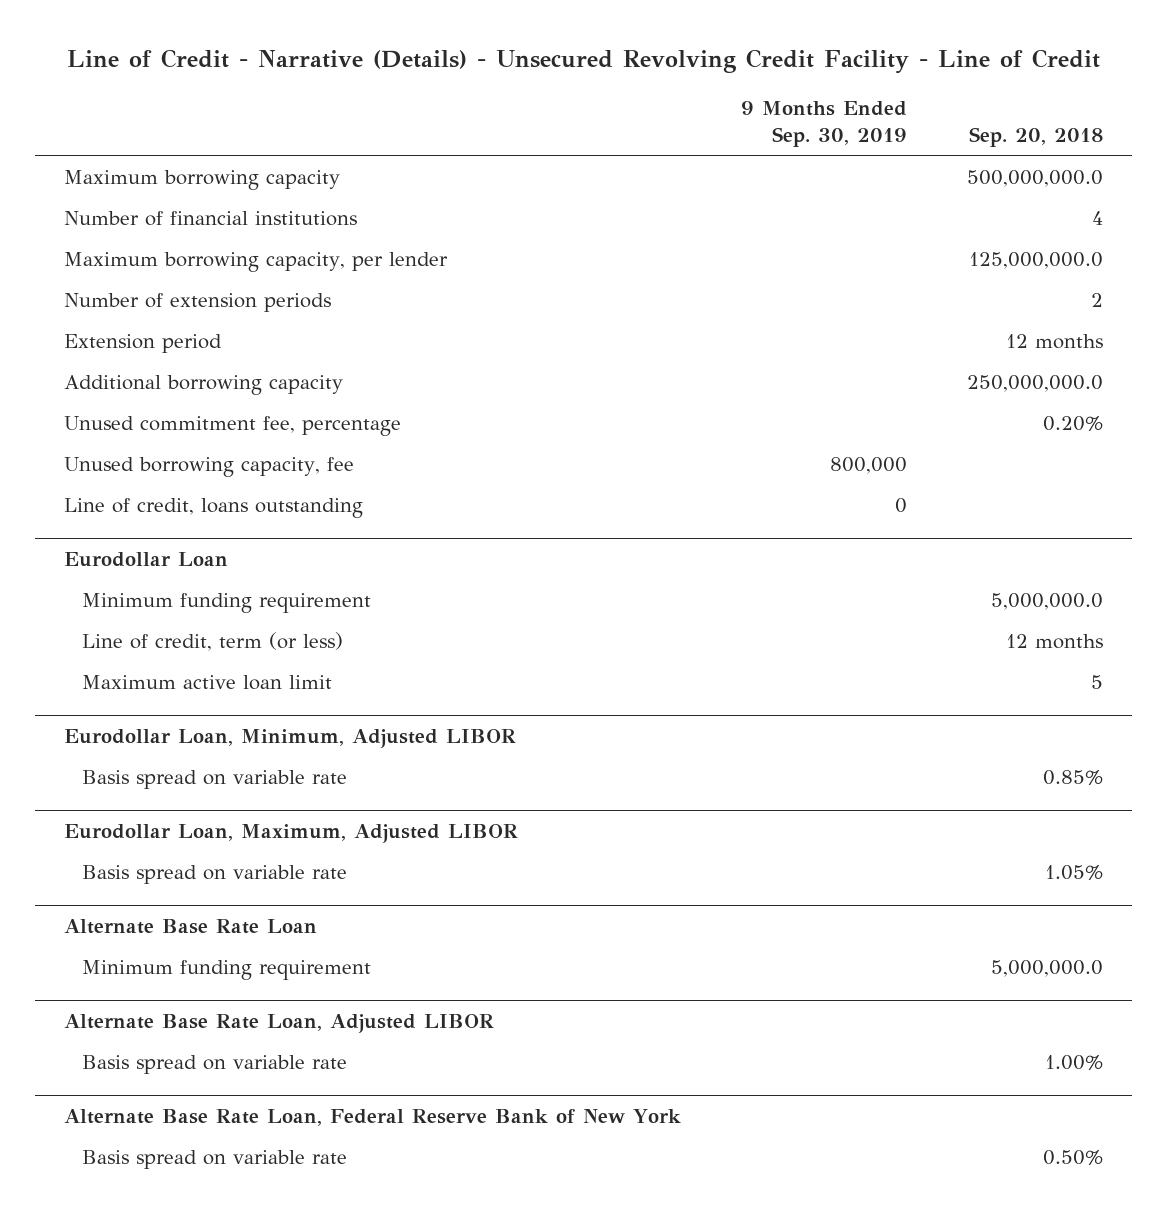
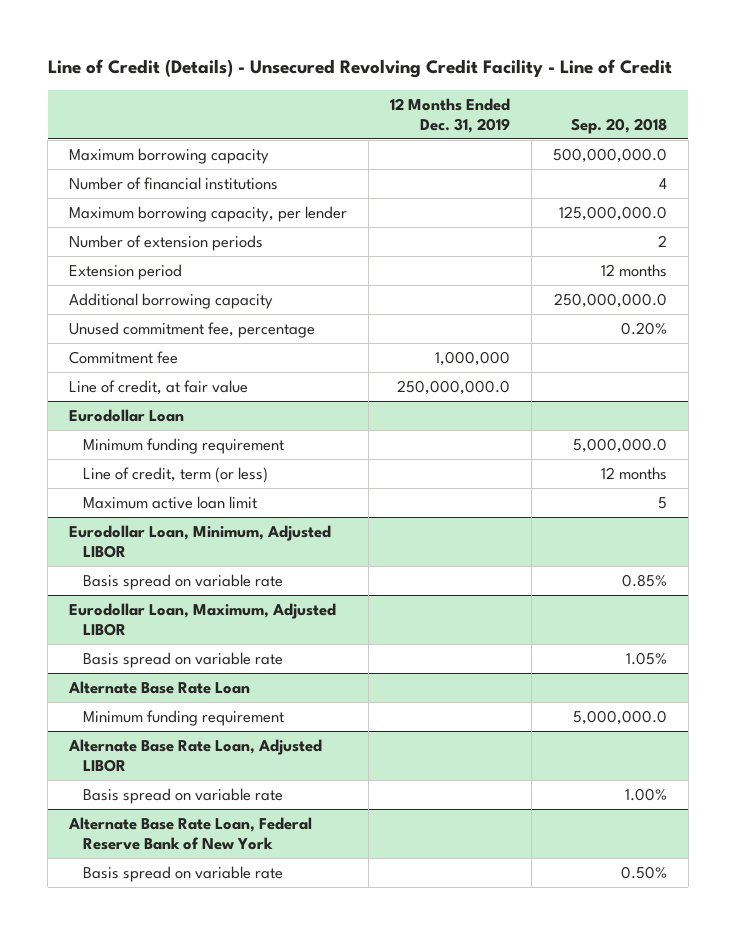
[66,48,1100,74] Line of Credit - Narrative (Details) - Unsecured Revolving Credit Facility - Line of Credit -> [47,59,672,79] Line of Credit (Details) - Unsecured Revolving Credit Facility - Line of Credit
[741,101,908,147] 9 Months Ended Sep. 30, 2019 -> none
none -> [389,98,510,133] 12 Months Ended Dec. 31, 2019
[64,456,355,477] Unused borrowing capacity, fee -> [68,351,178,365] Commitment fee
[64,497,364,518] Line of credit, loans outstanding -> [68,380,248,396] Line of credit, at fair value

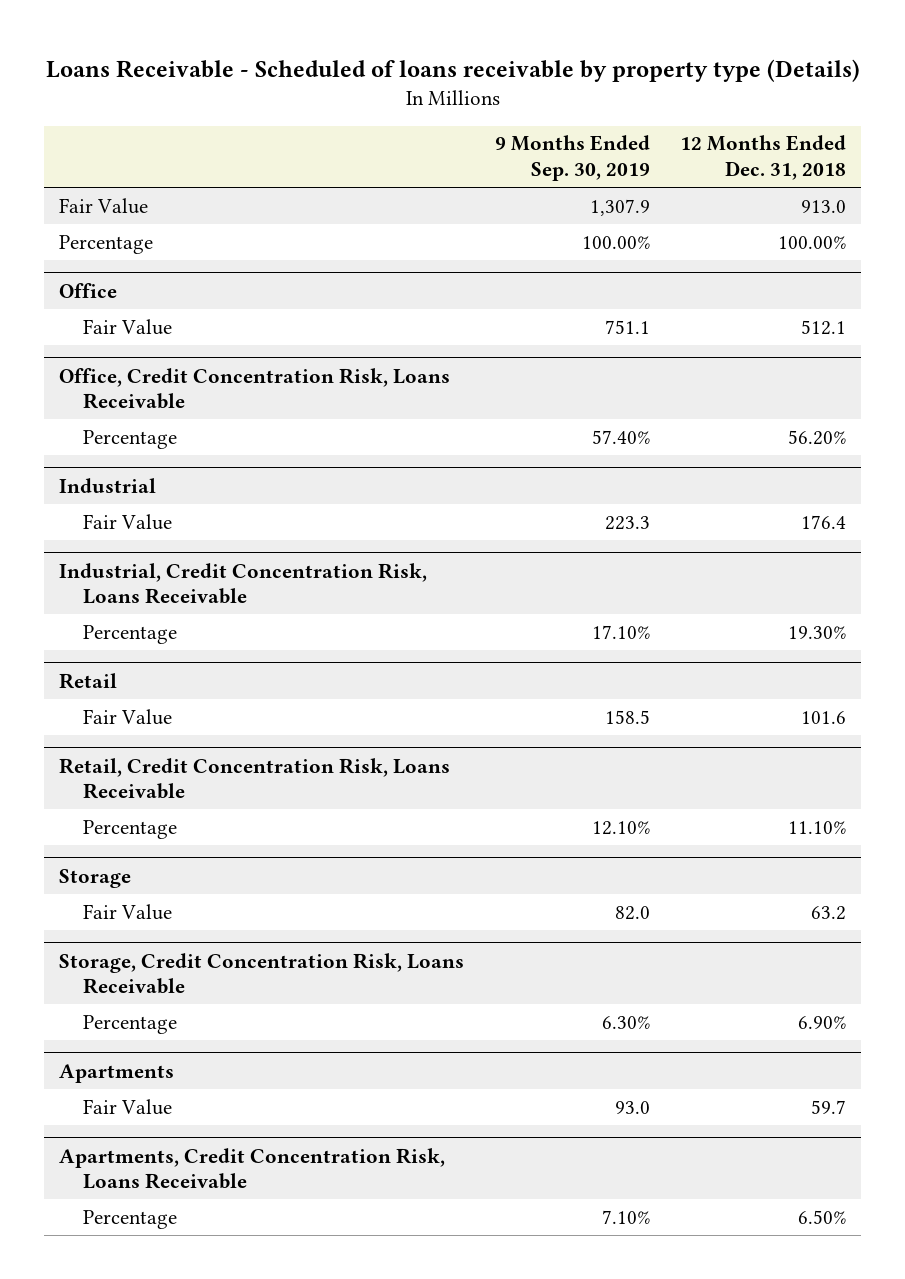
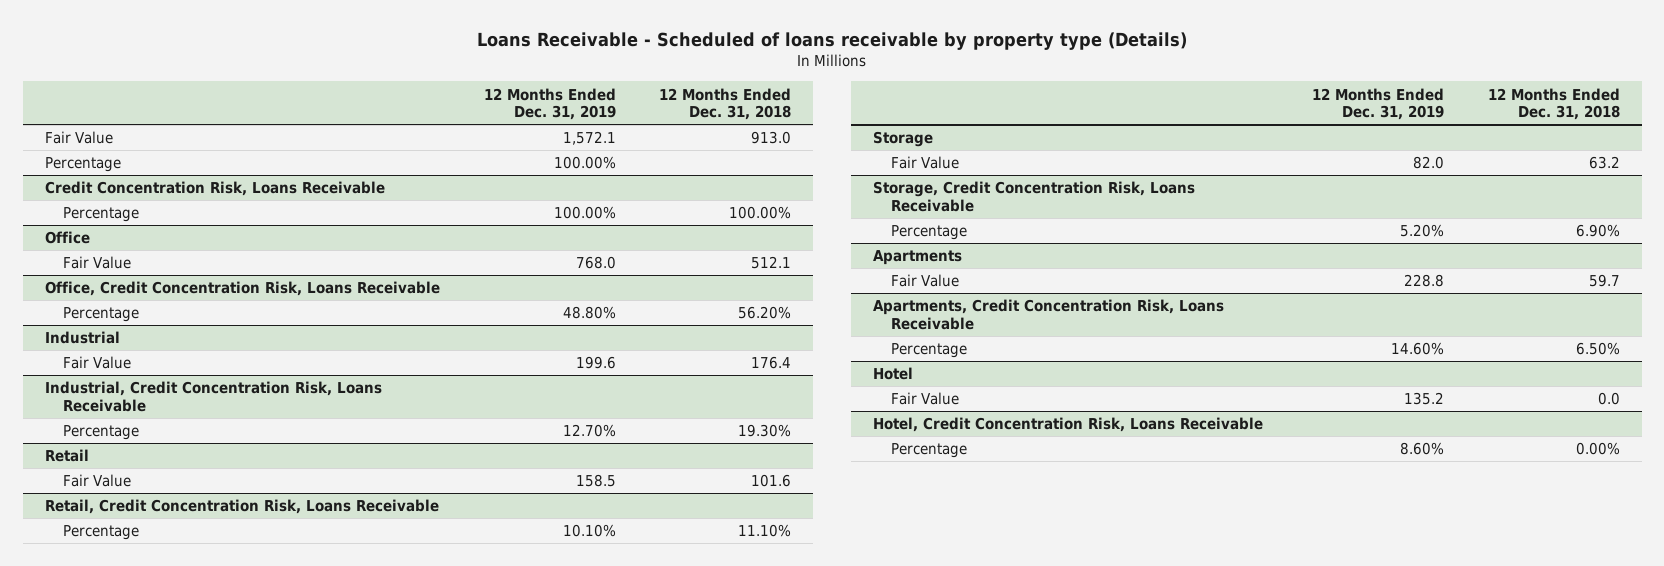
[494,135,650,182] 9 Months Ended Sep. 30, 2019 -> none
none -> [483,87,616,121] 12 Months Ended Dec. 31, 2019
none -> [44,157,121,173] Percentage
none -> [44,181,385,197] Credit Concentration Risk, Loans Receivable
none -> [872,367,913,381] Hotel
none -> [891,392,960,406] Fair Value
none -> [872,417,1263,433] Hotel, Credit Concentration Risk, Loans Receivable
none -> [891,443,968,459] Percentage

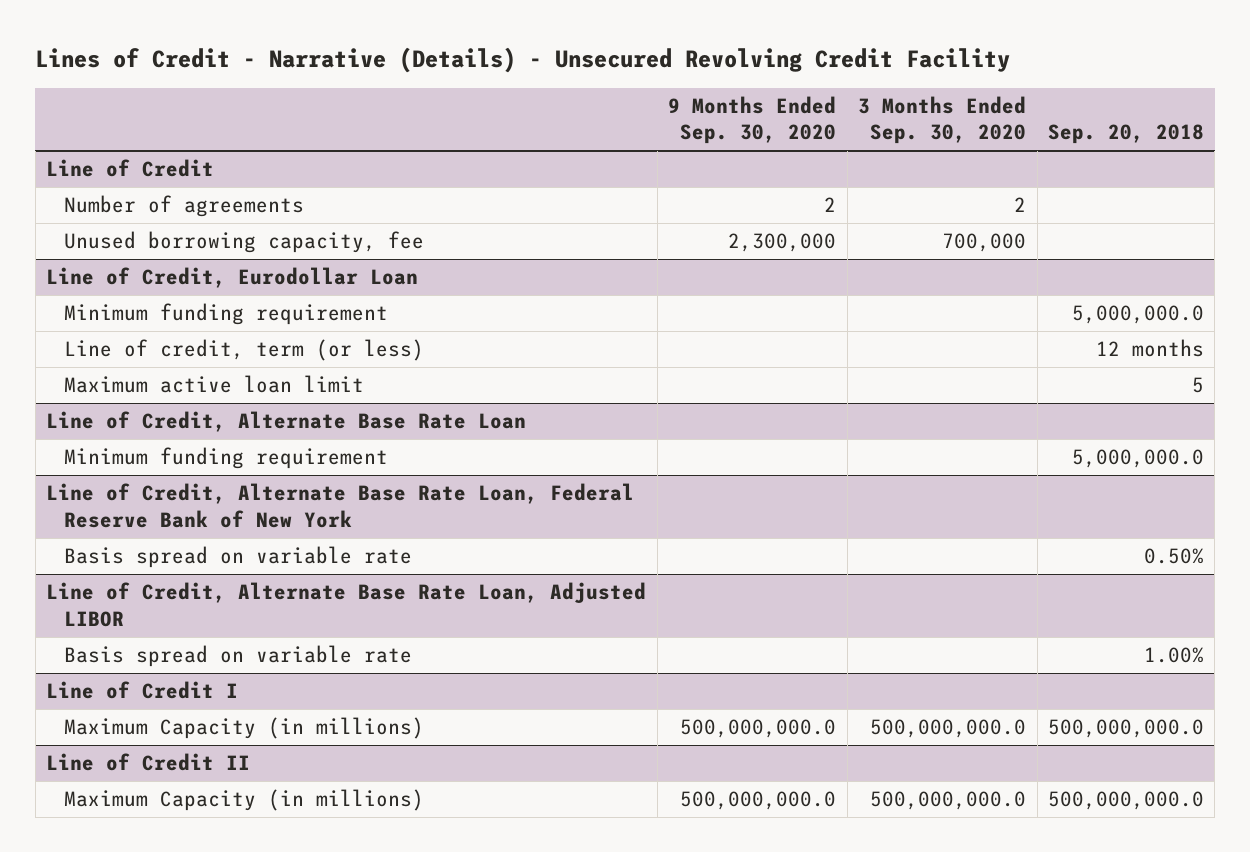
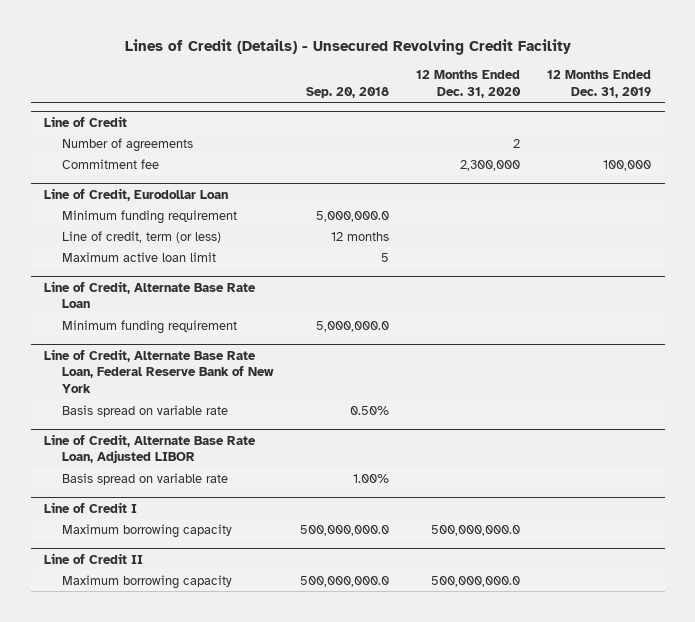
[35,47,1011,74] Lines of Credit - Narrative (Details) - Unsecured Revolving Credit Facility -> [124,38,571,55] Lines of Credit (Details) - Unsecured Revolving Credit Facility
[668,95,837,145] 9 Months Ended Sep. 30, 2020 -> none
[858,95,1027,145] 3 Months Ended Sep. 30, 2020 -> none
none -> [416,70,522,99] 12 Months Ended Dec. 31, 2020
none -> [547,70,652,99] 12 Months Ended Dec. 31, 2019
[64,231,425,254] Unused borrowing capacity, fee -> [61,159,159,170] Commitment fee
[64,717,425,740] Maximum Capacity (in millions) -> [61,524,232,539] Maximum borrowing capacity
[64,789,425,812] Maximum Capacity (in millions) -> [61,575,232,590] Maximum borrowing capacity

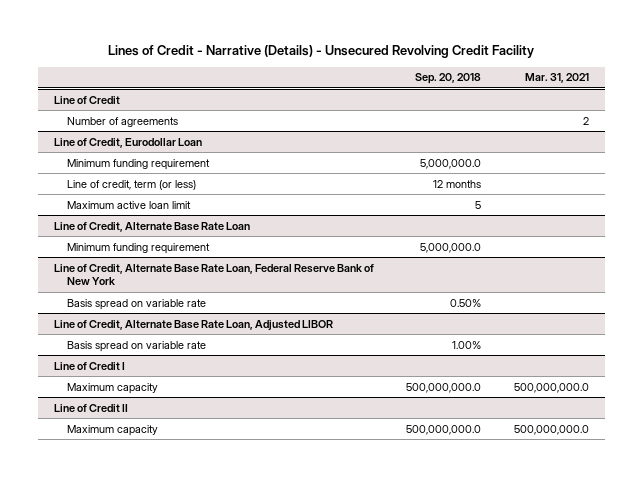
[124,38,571,55] Lines of Credit (Details) - Unsecured Revolving Credit Facility -> [108,45,535,59] Lines of Credit - Narrative (Details) - Unsecured Revolving Credit Facility
[416,70,522,99] 12 Months Ended Dec. 31, 2020 -> none
[547,70,652,99] 12 Months Ended Dec. 31, 2019 -> none
none -> [524,73,589,84] Mar. 31, 2021
[61,159,159,170] Commitment fee -> none
[61,524,232,539] Maximum borrowing capacity -> [66,382,158,394] Maximum capacity
[61,575,232,590] Maximum borrowing capacity -> [66,424,158,436] Maximum capacity

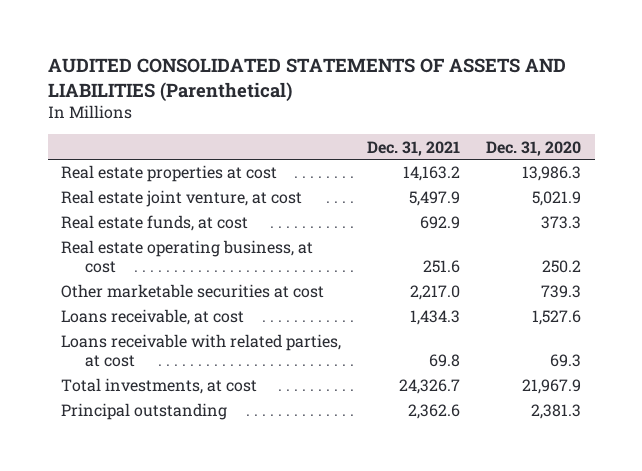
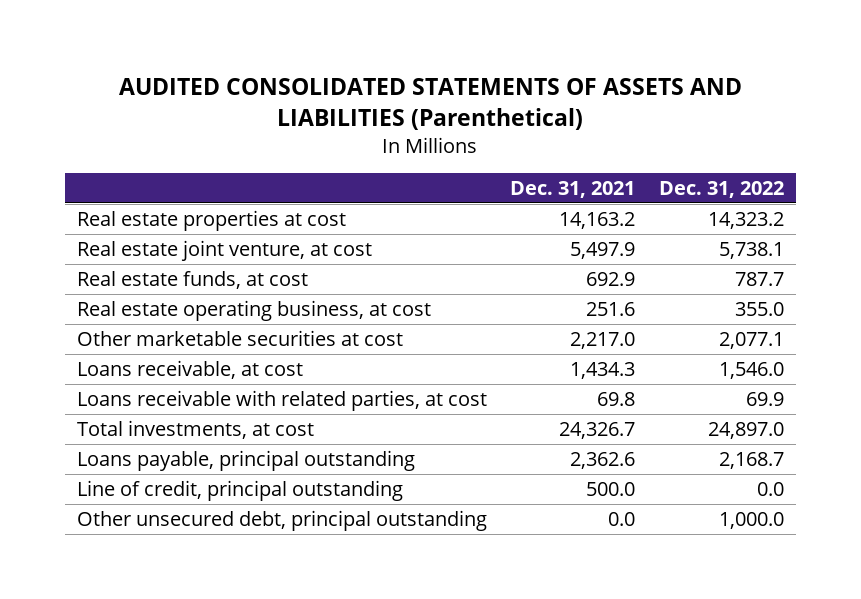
[486,140,582,156] Dec. 31, 2020 -> none
none -> [659,180,785,198] Dec. 31, 2022
[60,403,227,421] Principal outstanding -> [76,449,415,471] Loans payable, principal outstanding
none -> [76,479,403,501] Line of credit, principal outstanding
none -> [76,509,487,531] Other unsecured debt, principal outstanding

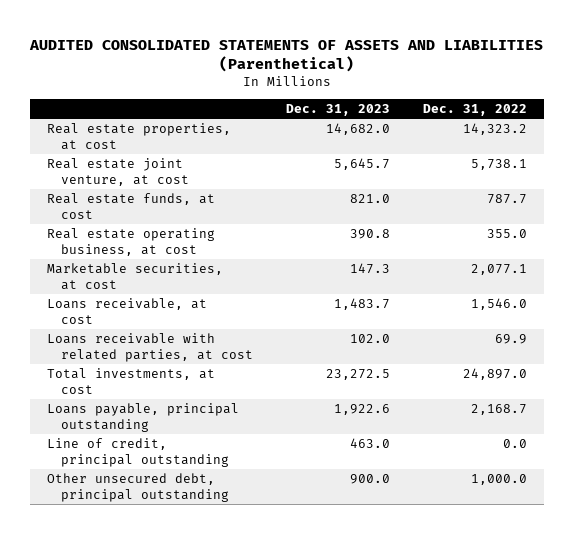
[510,180,636,198] Dec. 31, 2021 -> none
none -> [286,103,391,116] Dec. 31, 2023
[76,209,346,231] Real estate properties at cost -> [46,123,231,150] Real estate properties, at cost
[76,329,403,346] Other marketable securities at cost -> [46,263,223,290] Marketable securities, at cost

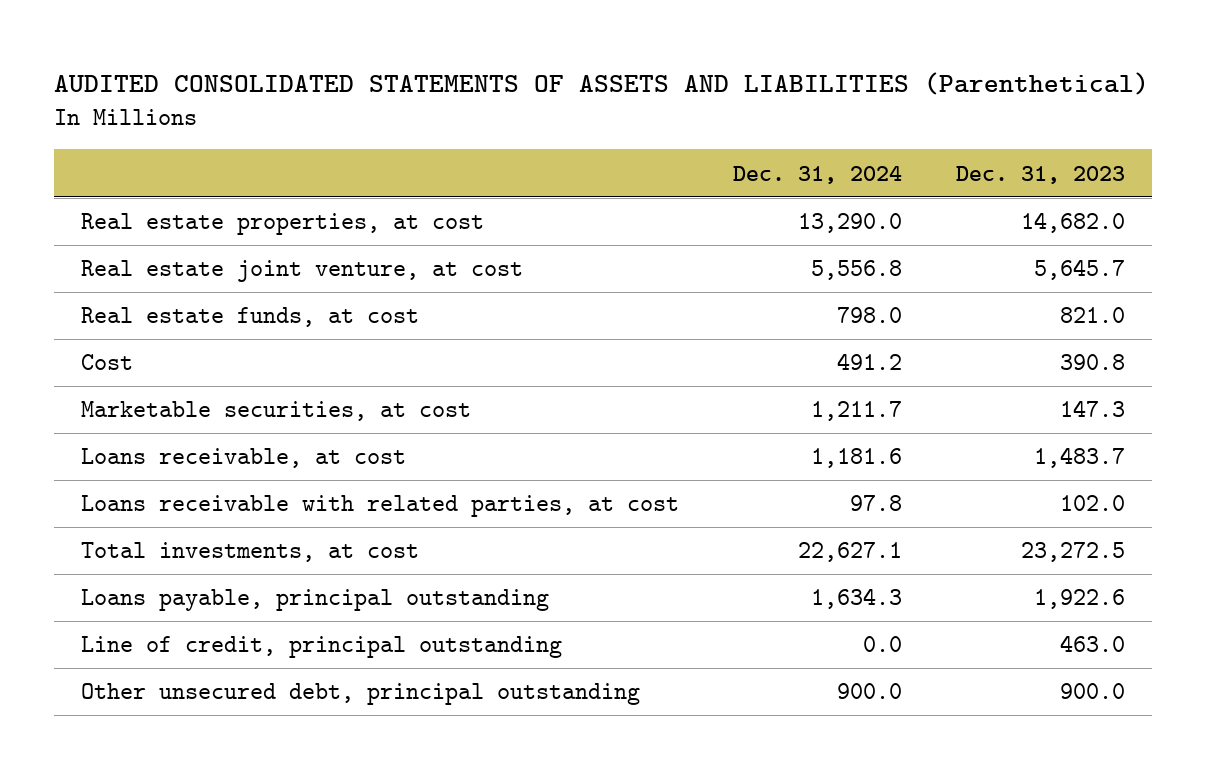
[423,103,528,116] Dec. 31, 2022 -> none
none -> [733,165,903,184] Dec. 31, 2024
[46,228,215,256] Real estate operating business, at cost -> [81,354,134,371] Cost

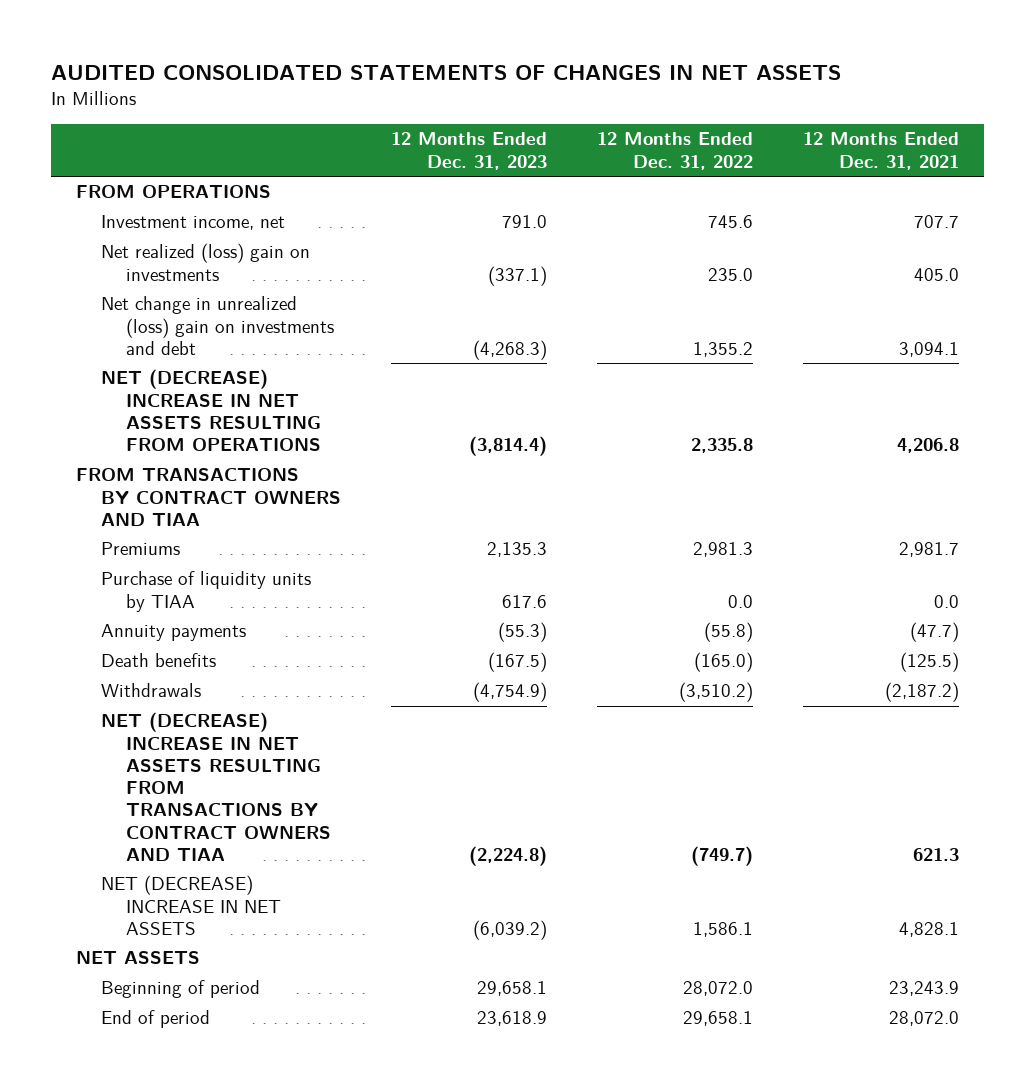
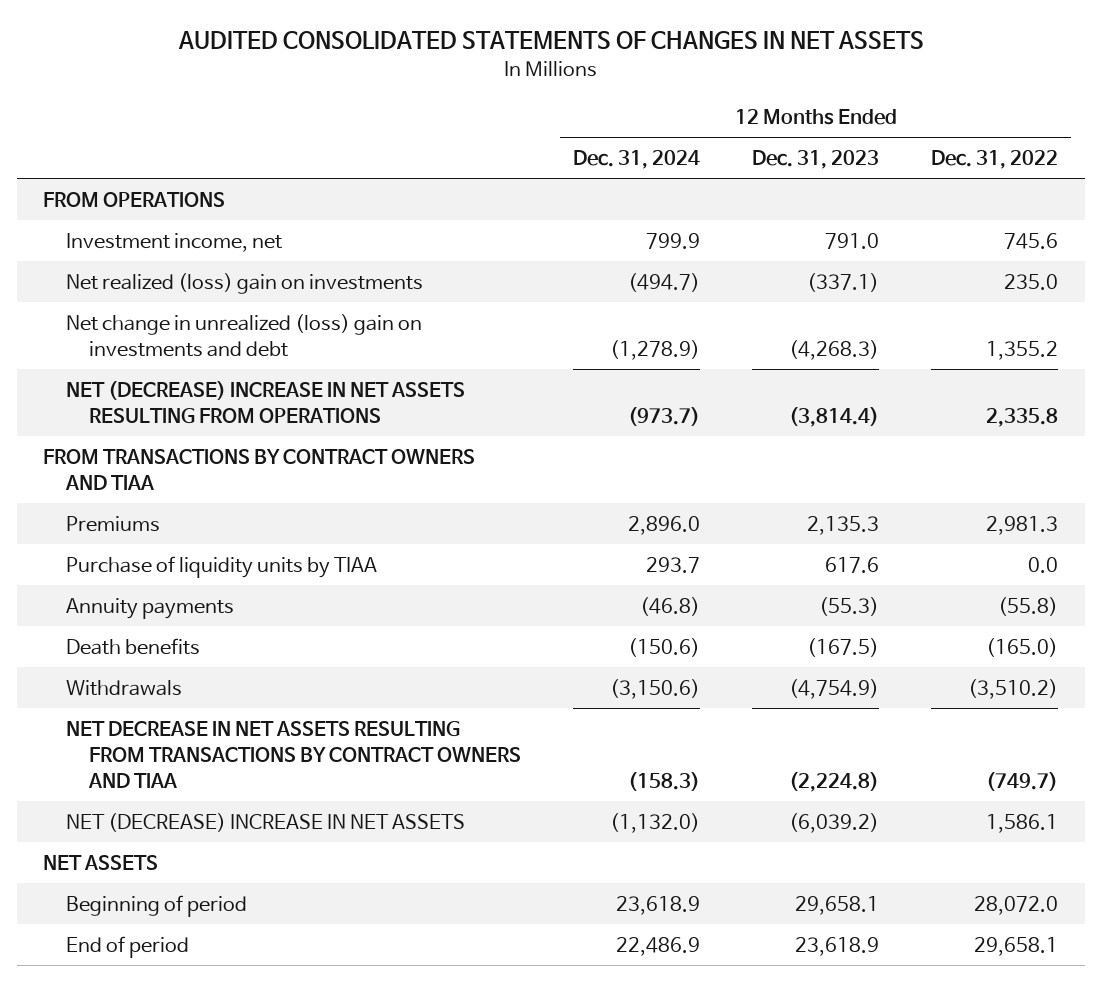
[803,132,960,170] 12 Months Ended Dec. 31, 2021 -> none
none -> [572,149,700,169] Dec. 31, 2024
[101,712,332,861] NET (DECREASE) INCREASE IN NET ASSETS RESULTING FROM TRANSACTIONS BY CONTRACT OWNERS AND TIAA -> [66,720,521,788] NET DECREASE IN NET ASSETS RESULTING FROM TRANSACTIONS BY CONTRACT OWNERS AND TIAA

